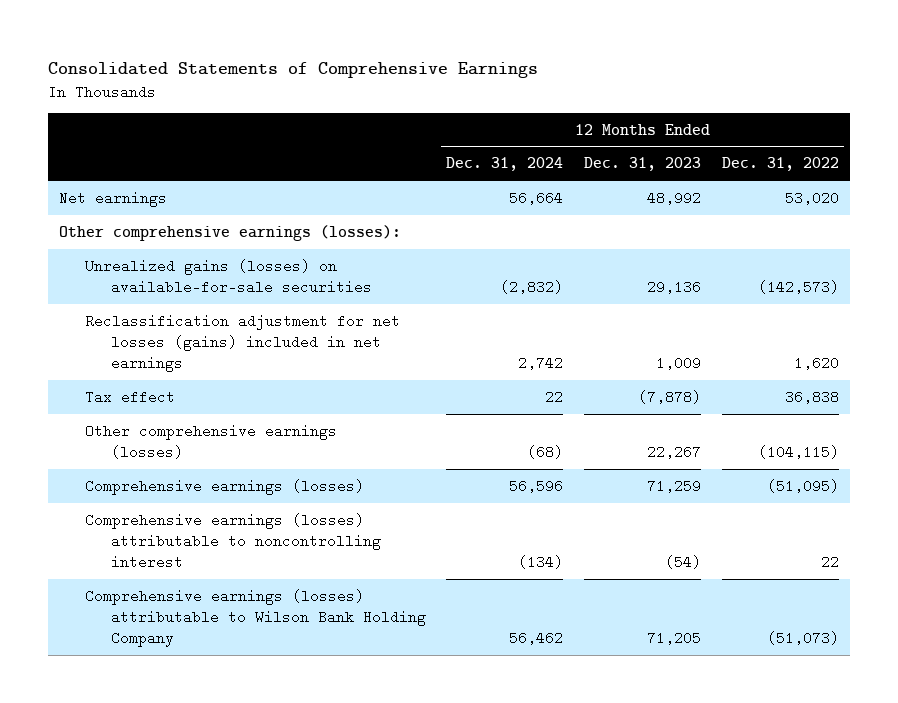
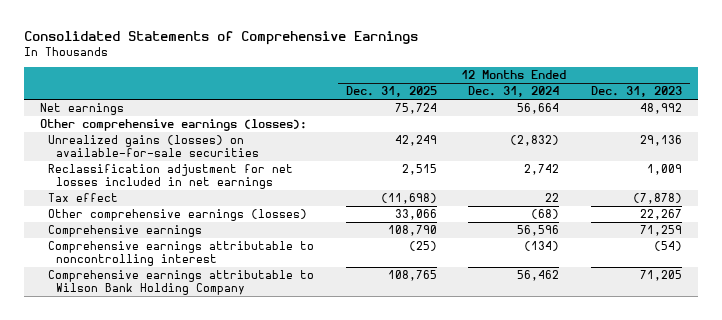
[722,157,840,172] Dec. 31, 2022 -> none
none -> [345,86,437,98] Dec. 31, 2025
[84,313,400,373] Reclassification adjustment for net losses (gains) included in net earnings -> [48,164,294,190] Reclassification adjustment for net losses included in net earnings
[84,478,364,495] Comprehensive earnings (losses) -> [48,225,203,238] Comprehensive earnings
[84,512,381,570] Comprehensive earnings (losses) attributable to noncontrolling interest -> [48,241,315,267] Comprehensive earnings attributable to noncontrolling interest
[84,588,426,648] Comprehensive earnings (losses) attributable to Wilson Bank Holding Company -> [48,270,315,296] Comprehensive earnings attributable to Wilson Bank Holding Company

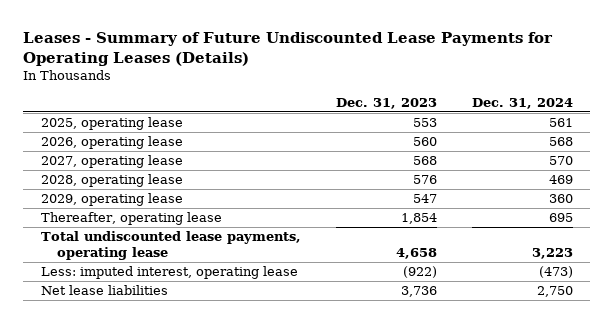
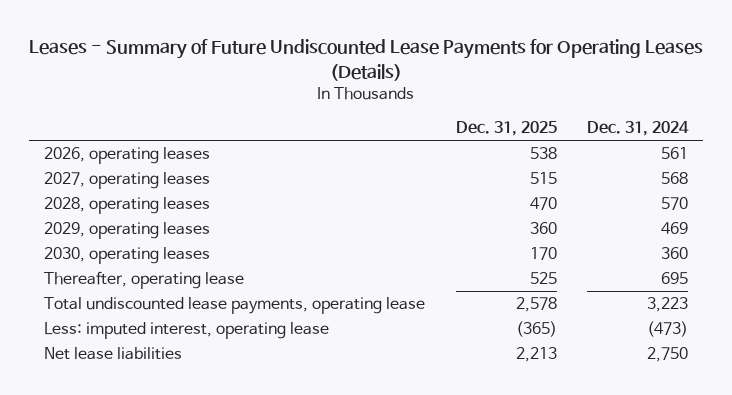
[335,97,437,109] Dec. 31, 2023 -> none
none -> [455,121,557,137] Dec. 31, 2025
[40,117,183,131] 2025, operating lease -> [43,147,210,165] 2026, operating leases
[40,136,183,150] 2026, operating lease -> [43,172,210,190] 2027, operating leases
[40,155,183,169] 2027, operating lease -> [43,197,210,215] 2028, operating leases
[40,174,183,188] 2028, operating lease -> [43,222,210,240] 2029, operating leases
[40,193,183,207] 2029, operating lease -> [43,247,210,265] 2030, operating leases

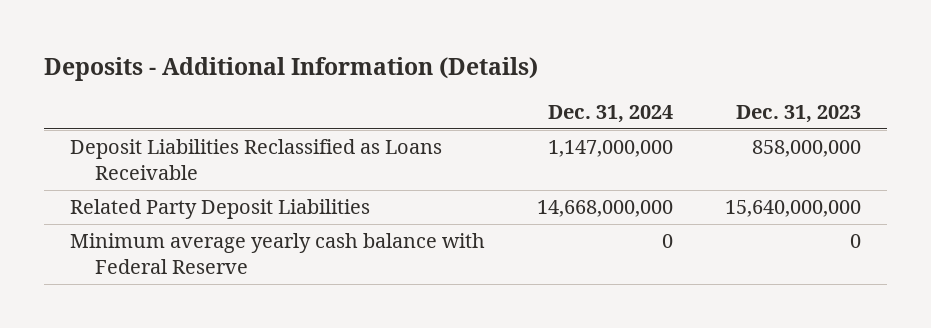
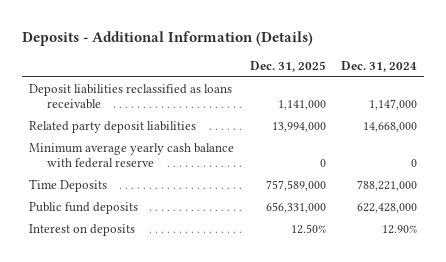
[736,104,862,123] Dec. 31, 2023 -> none
none -> [249,61,326,73] Dec. 31, 2025
[69,139,442,180] Deposit Liabilities Reclassified as Loans Receivable -> [29,84,233,110] Deposit liabilities reclassified as loans receivable
[547,140,673,158] 1,147,000,000 -> [368,99,417,111] 1,147,000
[69,199,370,220] Related Party Deposit Liabilities -> [29,121,197,134] Related party deposit liabilities
[536,200,673,218] 14,668,000,000 -> [362,122,417,133] 14,668,000
[69,233,485,274] Minimum average yearly cash balance with Federal Reserve -> [29,143,235,169] Minimum average yearly cash balance with federal reserve
none -> [29,179,108,193] Time Deposits
none -> [29,202,139,215] Public fund deposits
none -> [29,224,136,237] Interest on deposits

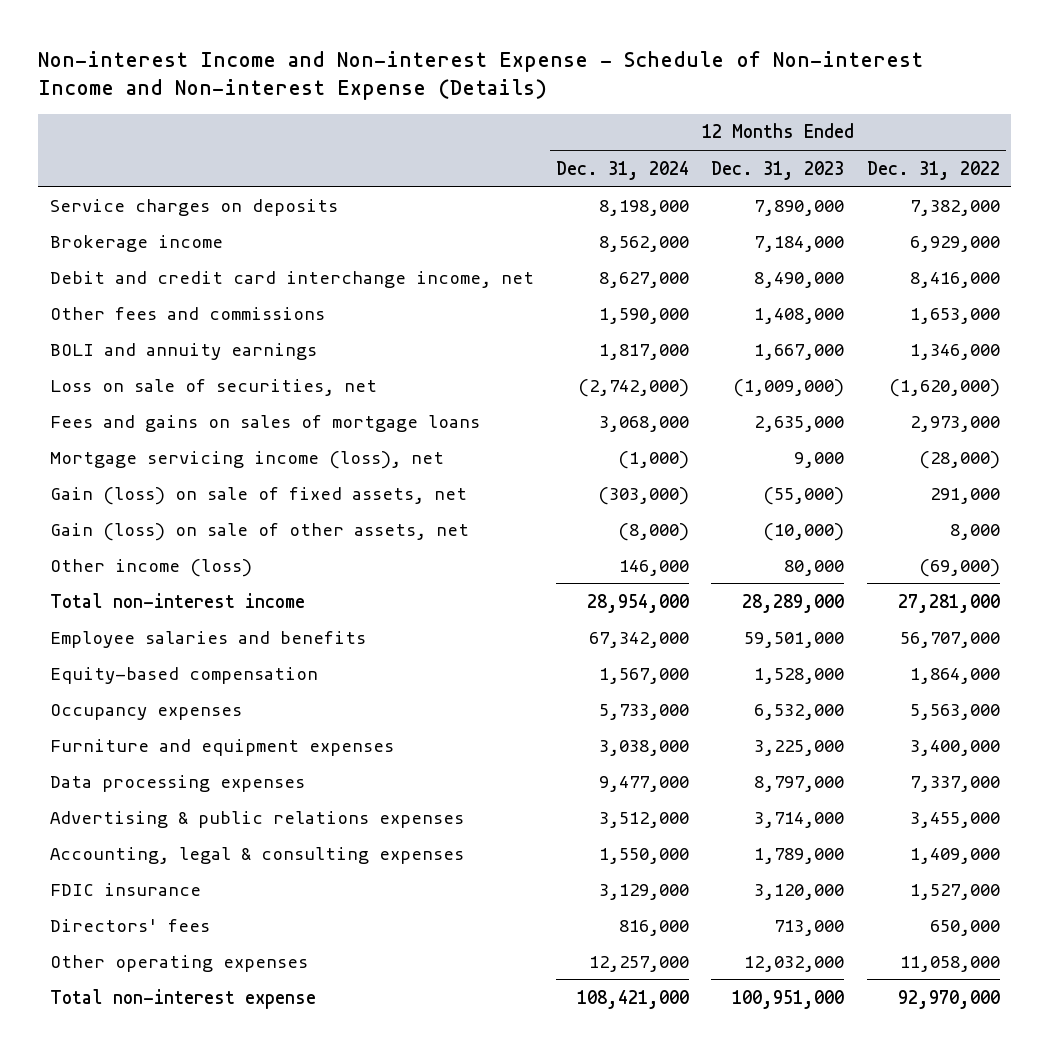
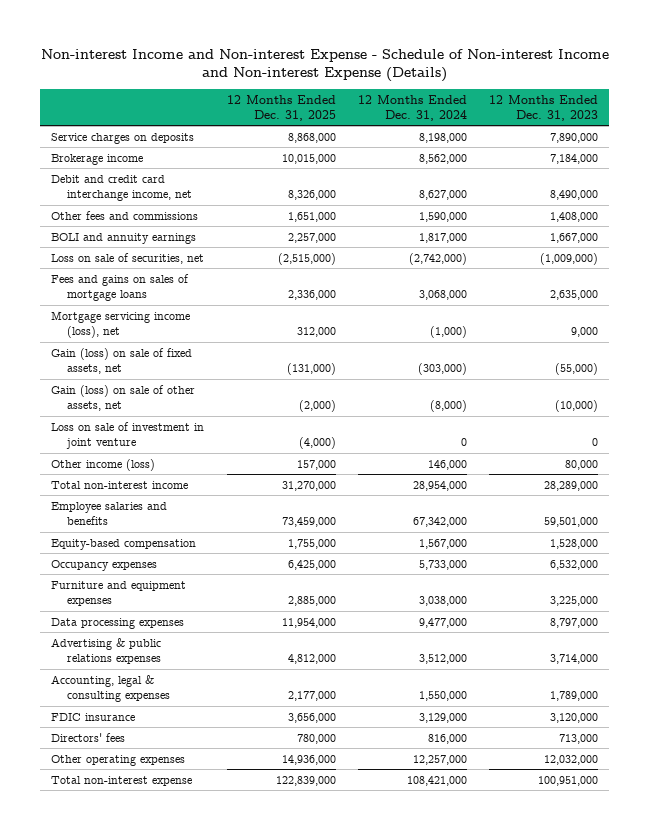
[866,160,1000,180] Dec. 31, 2022 -> none
none -> [226,94,336,121] 12 Months Ended Dec. 31, 2025
none -> [51,421,205,450] Loss on sale of investment in joint venture

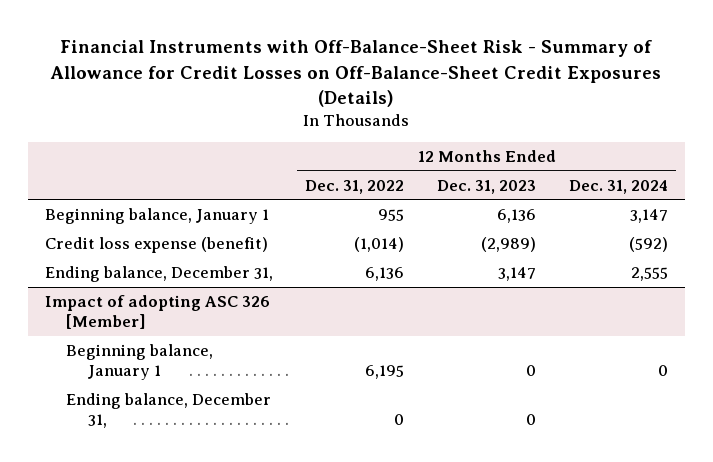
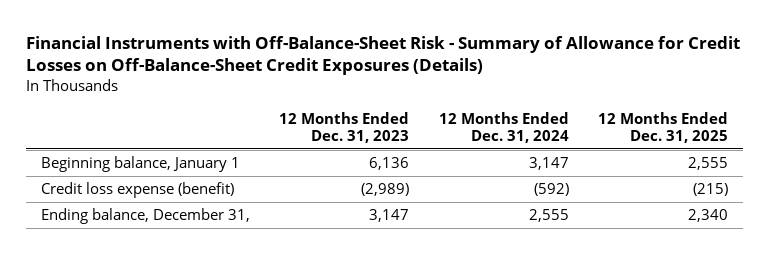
[305,179,405,194] Dec. 31, 2022 -> none
none -> [598,111,729,144] 12 Months Ended Dec. 31, 2025
[44,294,270,330] Impact of adopting ASC 326 [Member] -> none
[66,343,214,381] Beginning balance, January 1 -> none
[66,392,272,429] Ending balance, December 31, -> none

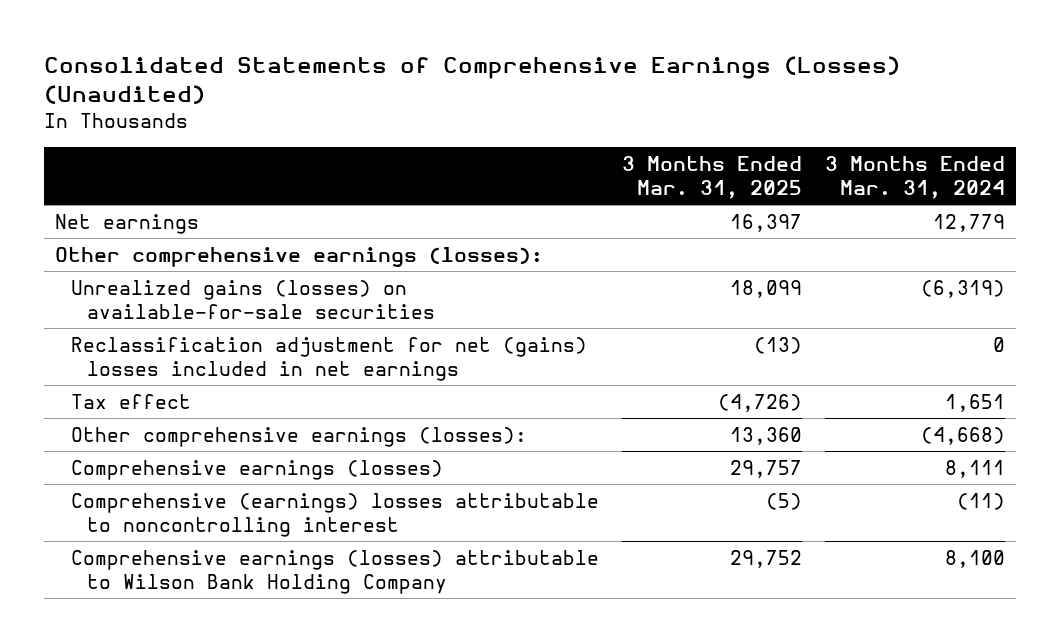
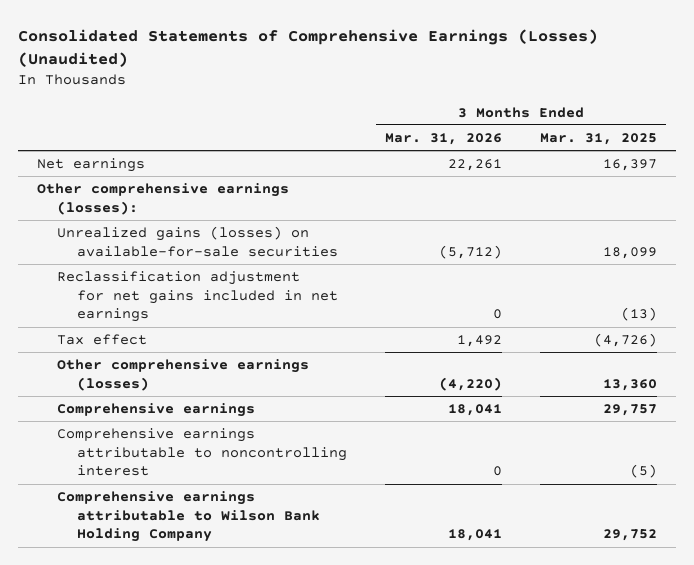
[824,155,1005,200] 3 Months Ended Mar. 31, 2024 -> none
none -> [385,132,503,145] Mar. 31, 2026
[70,336,587,382] Reclassification adjustment for net (gains) losses included in net earnings -> [57,271,339,323] Reclassification adjustment for net gains included in net earnings
[70,426,527,447] Other comprehensive earnings (losses): -> [57,359,310,391] Other comprehensive earnings (losses)
[70,459,443,480] Comprehensive earnings (losses) -> [57,403,256,418] Comprehensive earnings
[70,492,599,538] Comprehensive (earnings) losses attributable to noncontrolling interest -> [57,428,348,477] Comprehensive earnings attributable to noncontrolling interest
[70,549,599,595] Comprehensive earnings (losses) attributable to Wilson Bank Holding Company -> [57,491,321,543] Comprehensive earnings attributable to Wilson Bank Holding Company

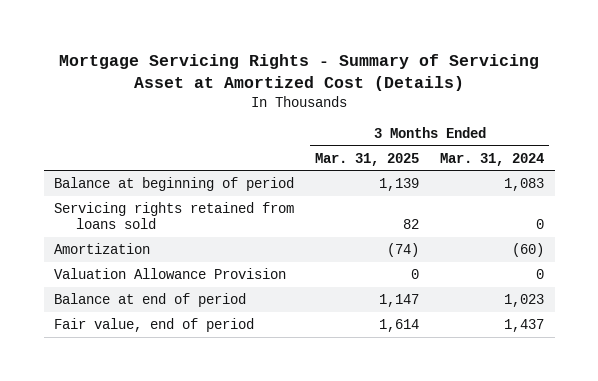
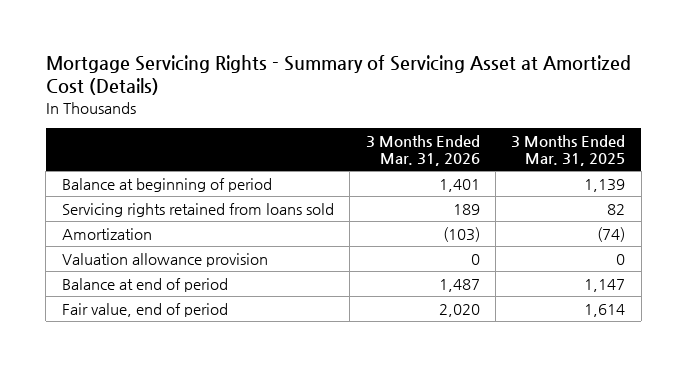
[440,152,545,166] Mar. 31, 2024 -> none
none -> [365,134,480,167] 3 Months Ended Mar. 31, 2026
[54,268,287,280] Valuation Allowance Provision -> [61,252,268,267] Valuation allowance provision

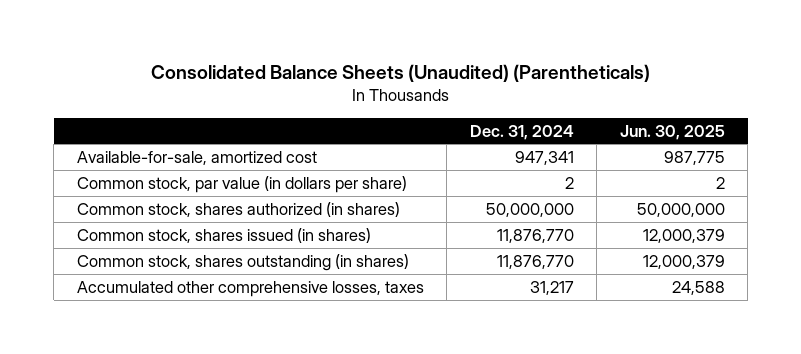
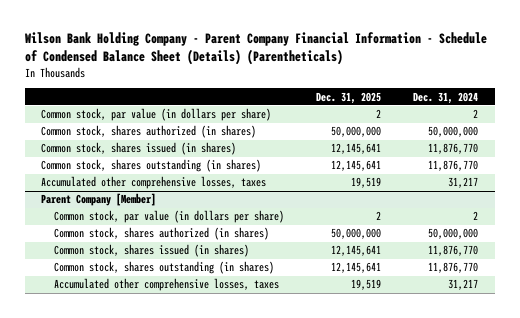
[150,64,650,83] Consolidated Balance Sheets (Unaudited) (Parentheticals) -> [25,32,488,66] Wilson Bank Holding Company - Parent Company Financial Information - Schedule of Condensed Balance Sheet (Details) (Parentheticals)
[619,124,725,140] Jun. 30, 2025 -> none
none -> [316,91,382,104] Dec. 31, 2025
[76,150,317,165] Available-for-sale, amortized cost -> none
none -> [41,193,157,207] Parent Company [Member]
none -> [53,210,284,224] Common stock, par value (in dollars per share)
none -> [53,227,269,241] Common stock, shares authorized (in shares)
none -> [53,244,249,258] Common stock, shares issued (in shares)
none -> [53,261,274,275] Common stock, shares outstanding (in shares)
none -> [53,278,279,292] Accumulated other comprehensive losses, taxes

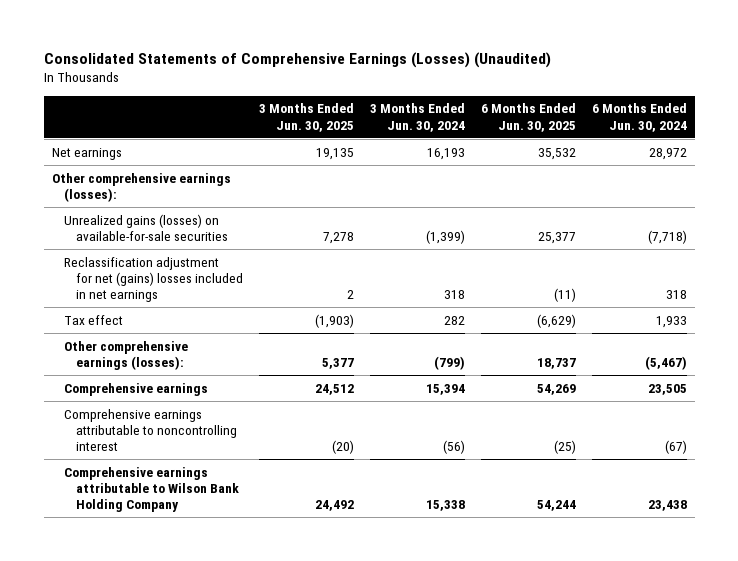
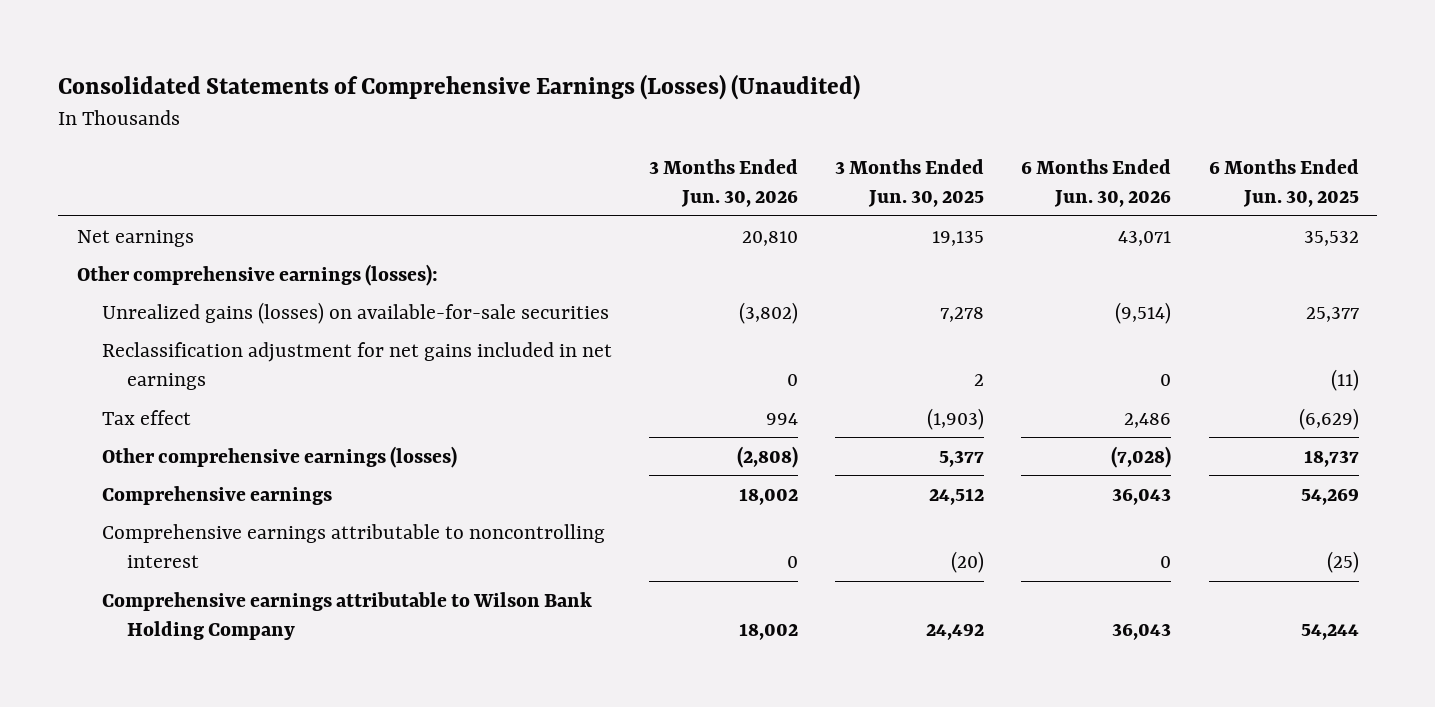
[369,103,465,132] 3 Months Ended Jun. 30, 2024 -> none
[591,103,687,132] 6 Months Ended Jun. 30, 2024 -> none
none -> [649,158,799,207] 3 Months Ended Jun. 30, 2026
none -> [1021,158,1172,207] 6 Months Ended Jun. 30, 2026
[63,256,244,303] Reclassification adjustment for net (gains) losses included in net earnings -> [101,341,612,391] Reclassification adjustment for net gains included in net earnings
[63,340,188,370] Other comprehensive earnings (losses): -> [101,445,457,468] Other comprehensive earnings (losses)

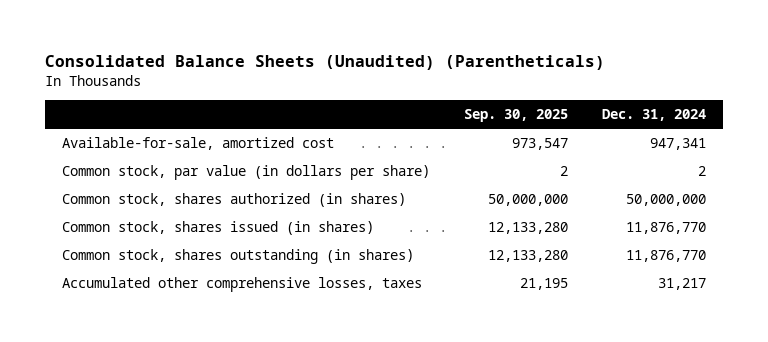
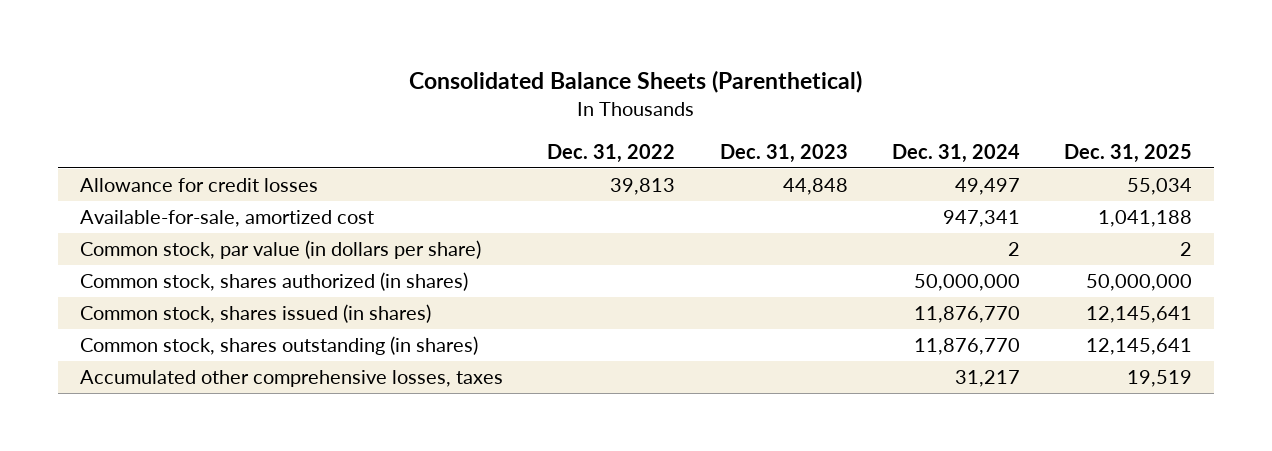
[45,55,606,71] Consolidated Balance Sheets (Unaudited) (Parentheticals) -> [409,69,863,93] Consolidated Balance Sheets (Parenthetical)
[464,109,569,123] Sep. 30, 2025 -> none
none -> [547,143,676,163] Dec. 31, 2022
none -> [719,143,848,163] Dec. 31, 2023
none -> [1063,143,1192,163] Dec. 31, 2025
none -> [80,178,319,193] Allowance for credit losses

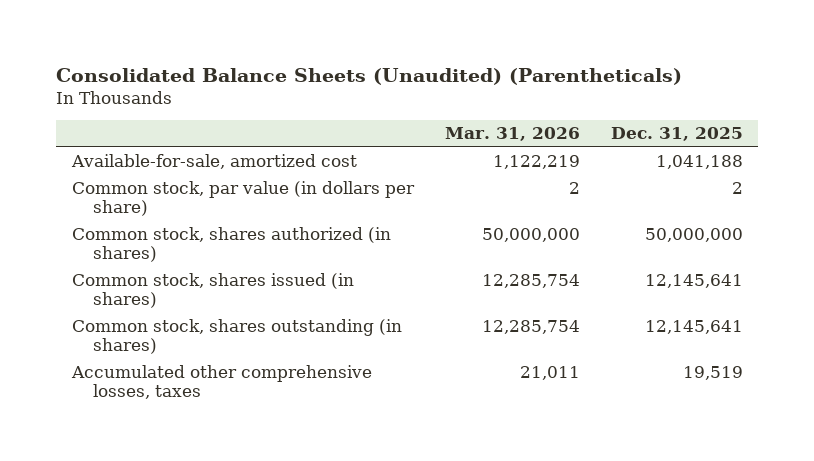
[409,69,863,93] Consolidated Balance Sheets (Parenthetical) -> [56,67,683,85] Consolidated Balance Sheets (Unaudited) (Parentheticals)
[547,143,676,163] Dec. 31, 2022 -> none
[719,143,848,163] Dec. 31, 2023 -> none
[891,143,1020,163] Dec. 31, 2024 -> none
none -> [444,127,580,142] Mar. 31, 2026
[80,178,319,193] Allowance for credit losses -> none

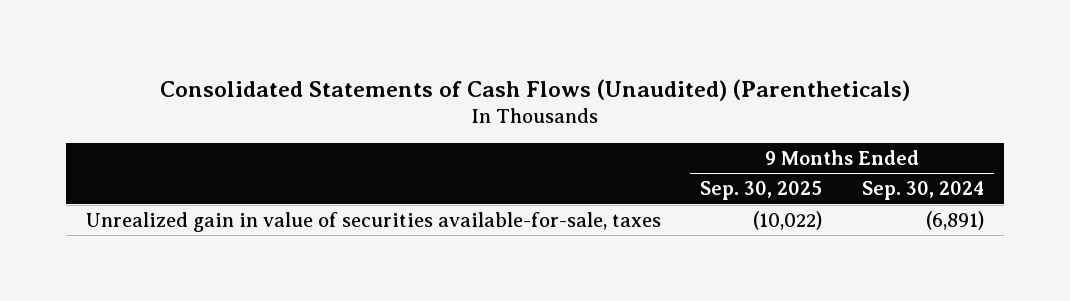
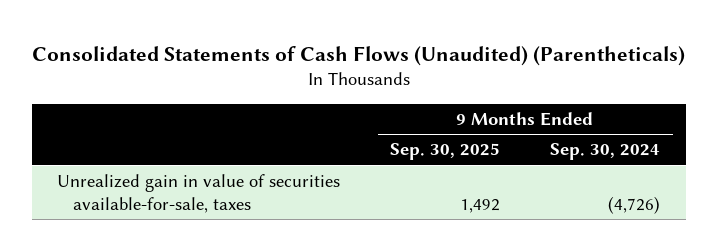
[753,210,823,230] (10,022) -> [460,199,501,214] 1,492
[926,210,985,230] (6,891) -> [608,196,661,215] (4,726)

